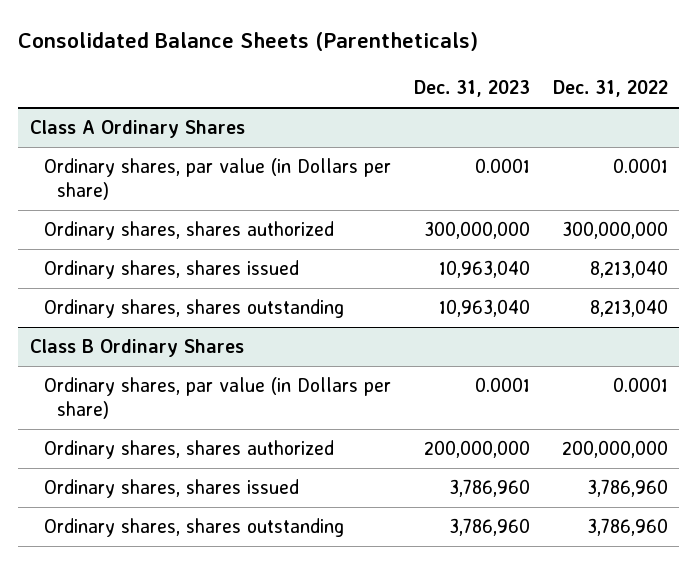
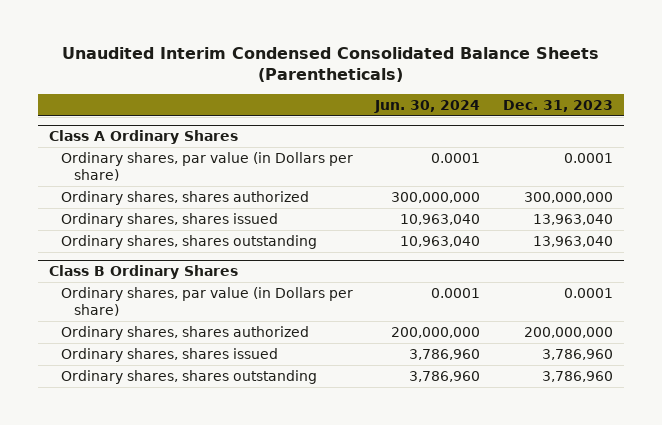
[18,32,479,52] Consolidated Balance Sheets (Parentheticals) -> [61,47,599,83] Unaudited Interim Condensed Consolidated Balance Sheets (Parentheticals)
[552,79,668,97] Dec. 31, 2022 -> none
none -> [374,99,481,113] Jun. 30, 2024
[438,260,530,279] 10,963,040 -> [532,213,613,225] 13,963,040
[438,299,530,318] 10,963,040 -> [532,235,613,247] 13,963,040

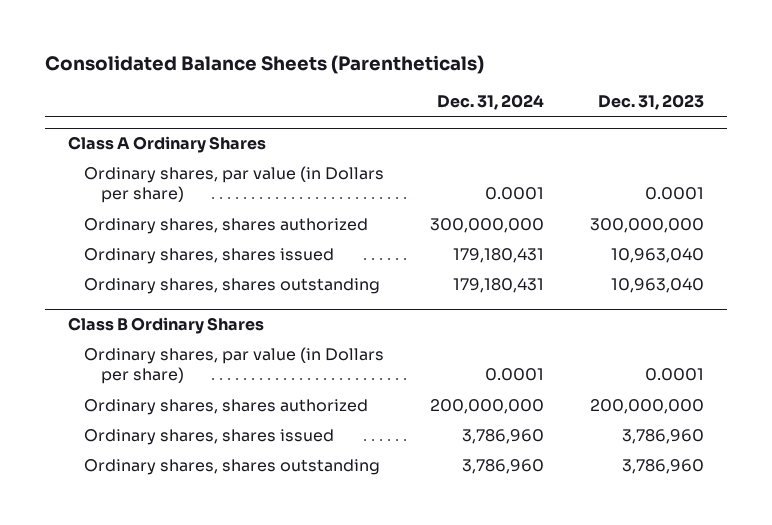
[61,47,599,83] Unaudited Interim Condensed Consolidated Balance Sheets (Parentheticals) -> [45,55,485,75] Consolidated Balance Sheets (Parentheticals)
[374,99,481,113] Jun. 30, 2024 -> none
none -> [437,94,545,111] Dec. 31, 2024
[532,213,613,225] 13,963,040 -> [611,247,705,263] 10,963,040
[532,235,613,247] 13,963,040 -> [611,277,705,293] 10,963,040

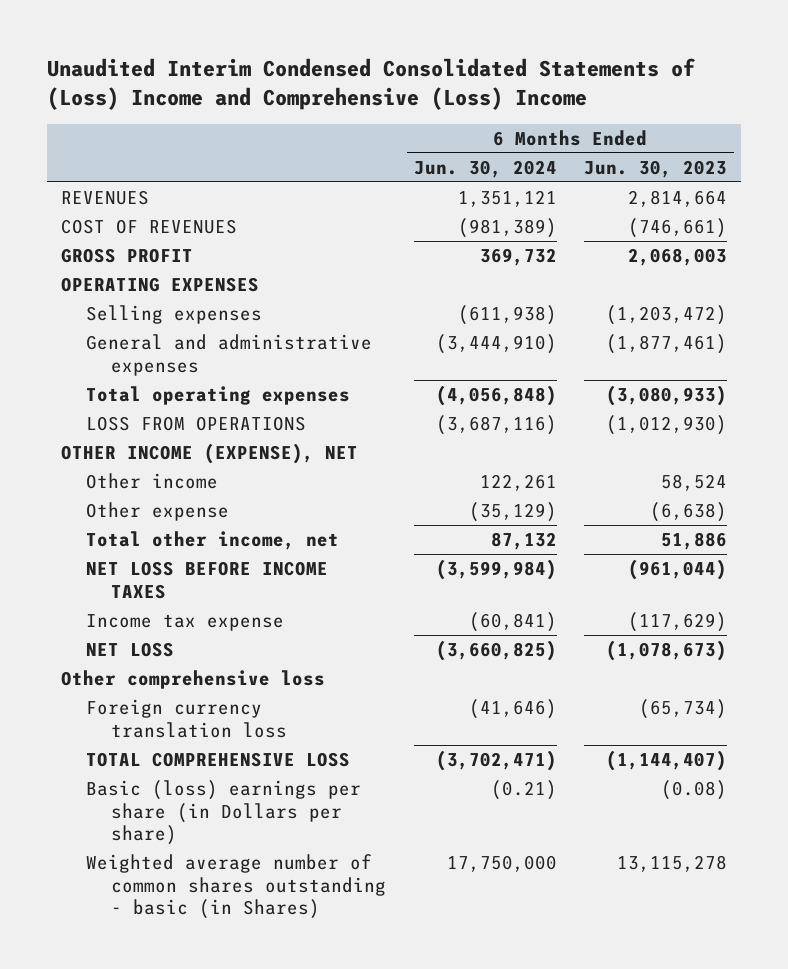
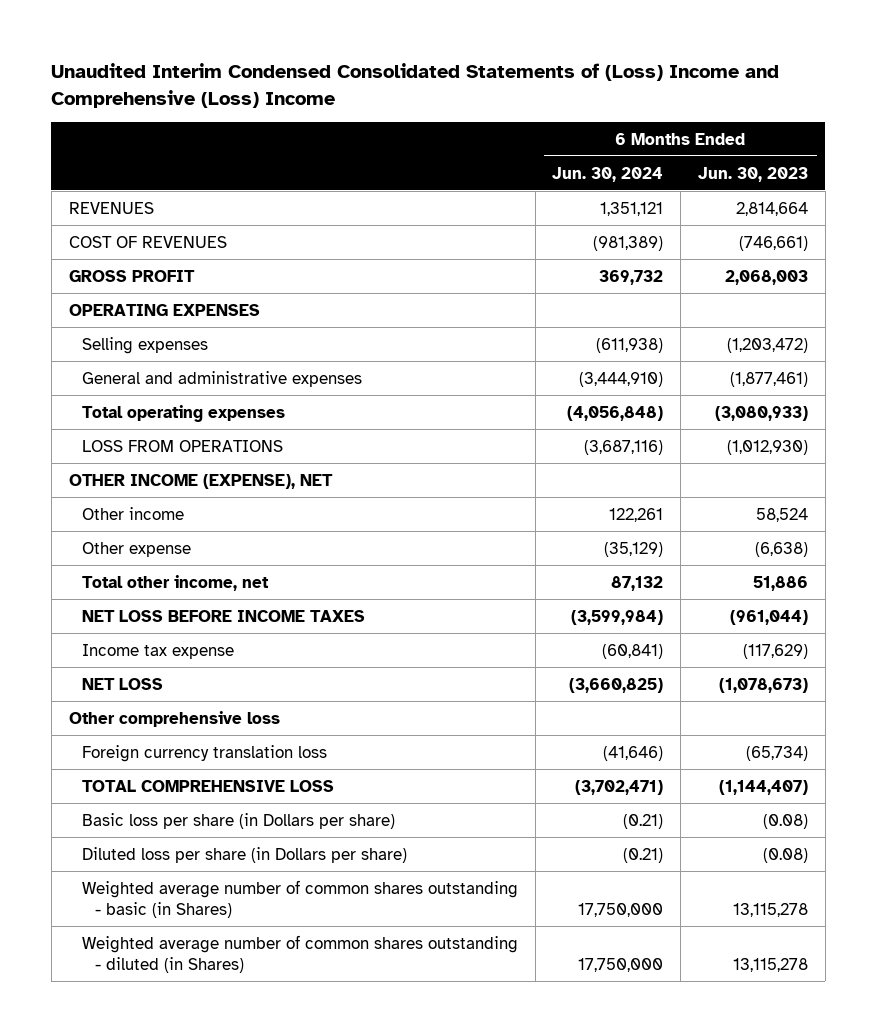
[86,780,362,846] Basic (loss) earnings per share (in Dollars per share) -> [81,812,395,829] Basic loss per share (in Dollars per share)
none -> [81,846,407,863] Diluted loss per share (in Dollars per share)
none -> [81,934,518,973] Weighted average number of common shares outstanding - diluted (in Shares)

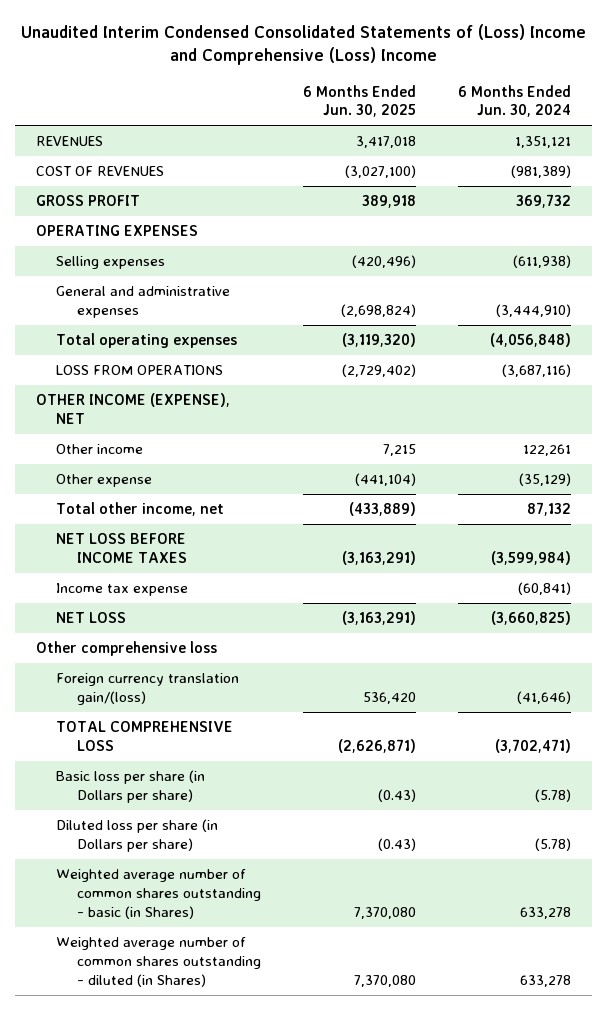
[698,166,809,182] Jun. 30, 2023 -> none
none -> [303,84,417,118] 6 Months Ended Jun. 30, 2025
[81,744,327,762] Foreign currency translation loss -> [56,673,240,706] Foreign currency translation gain/(loss)
[623,813,664,829] (0.21) -> [535,789,572,803] (5.78)
[623,847,664,863] (0.21) -> [535,838,572,852] (5.78)
[578,902,664,917] 17,750,000 -> [520,906,572,919] 633,278
[578,957,664,972] 17,750,000 -> [520,974,572,987] 633,278

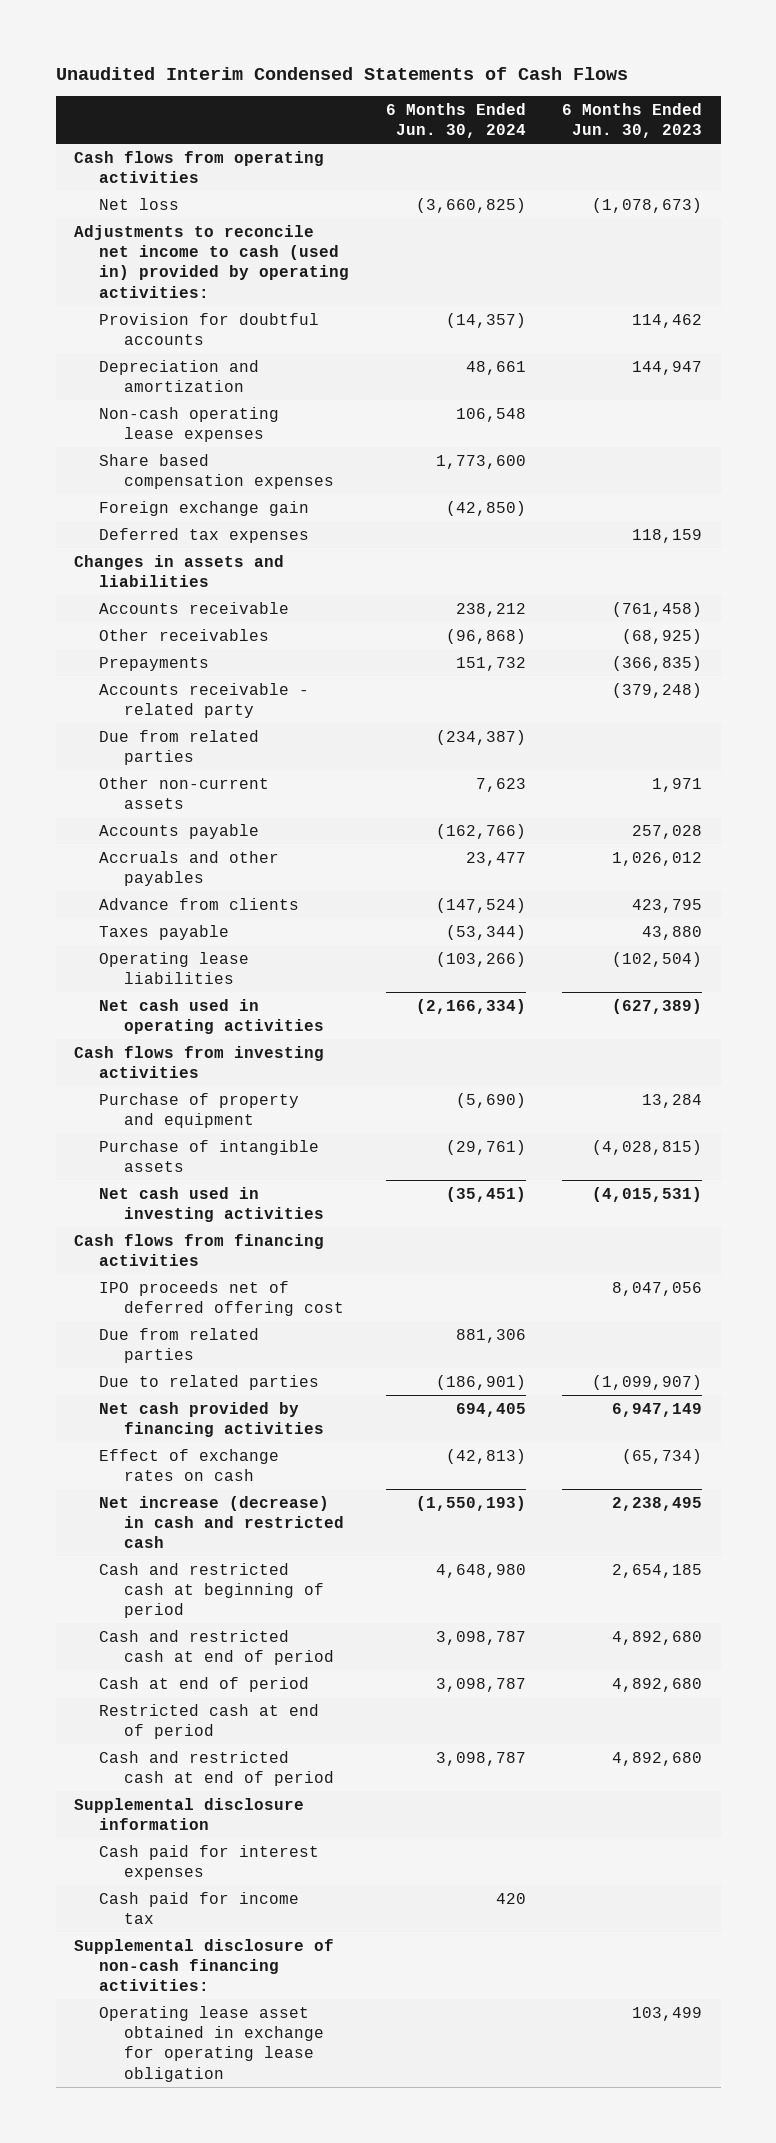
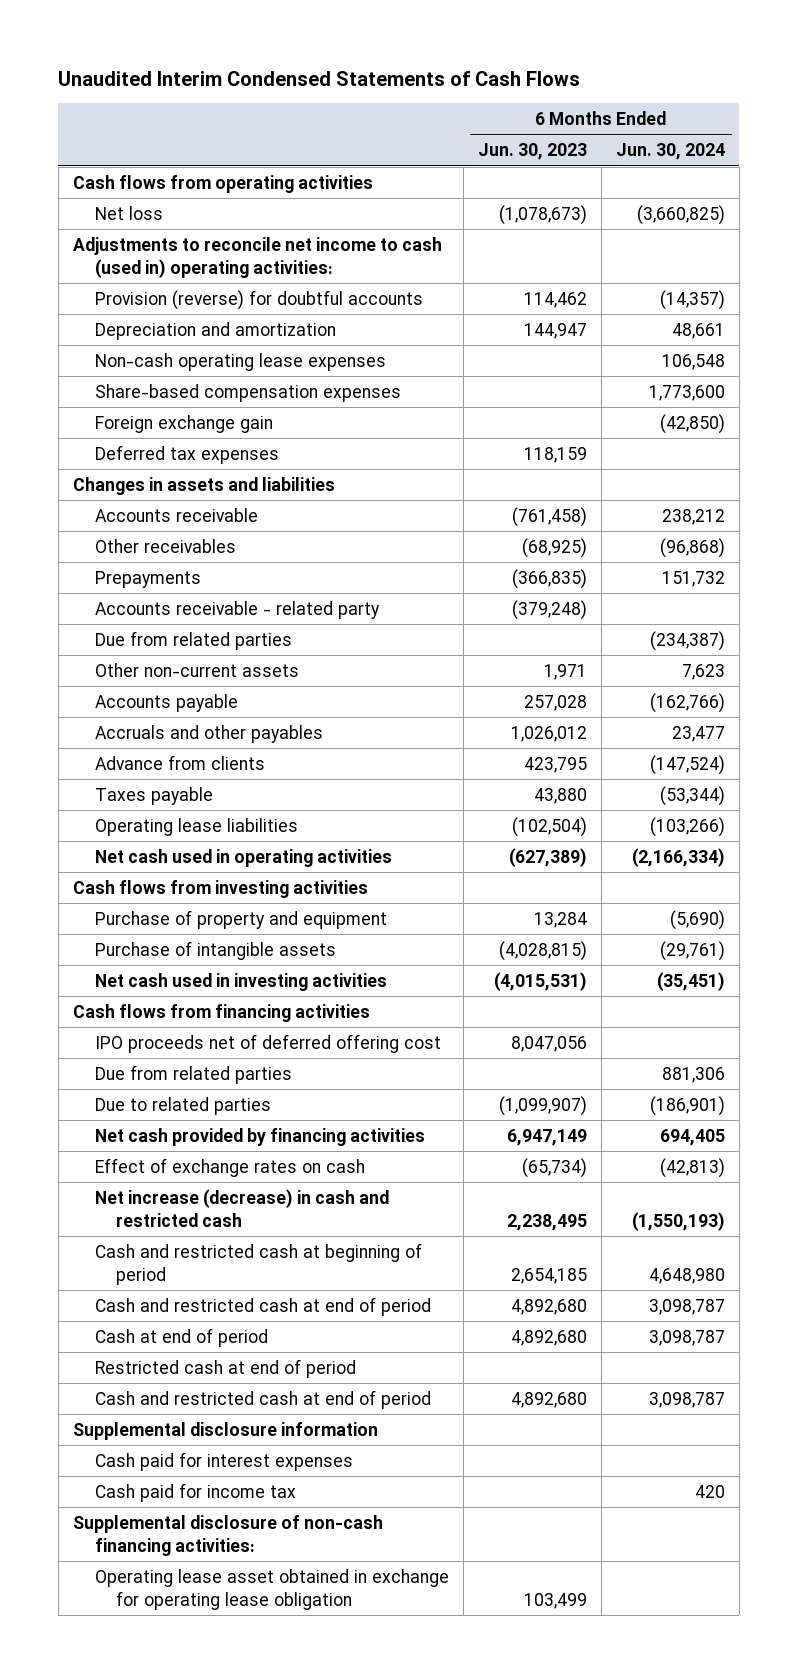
[73,224,350,298] Adjustments to reconcile net income to cash (used in) provided by operating activities: -> [72,236,442,278] Adjustments to reconcile net income to cash (used in) operating activities:
[99,312,320,345] Provision for doubtful accounts -> [94,289,423,310] Provision (reverse) for doubtful accounts
[99,453,335,489] Share based compensation expenses -> [94,383,401,402] Share-based compensation expenses

